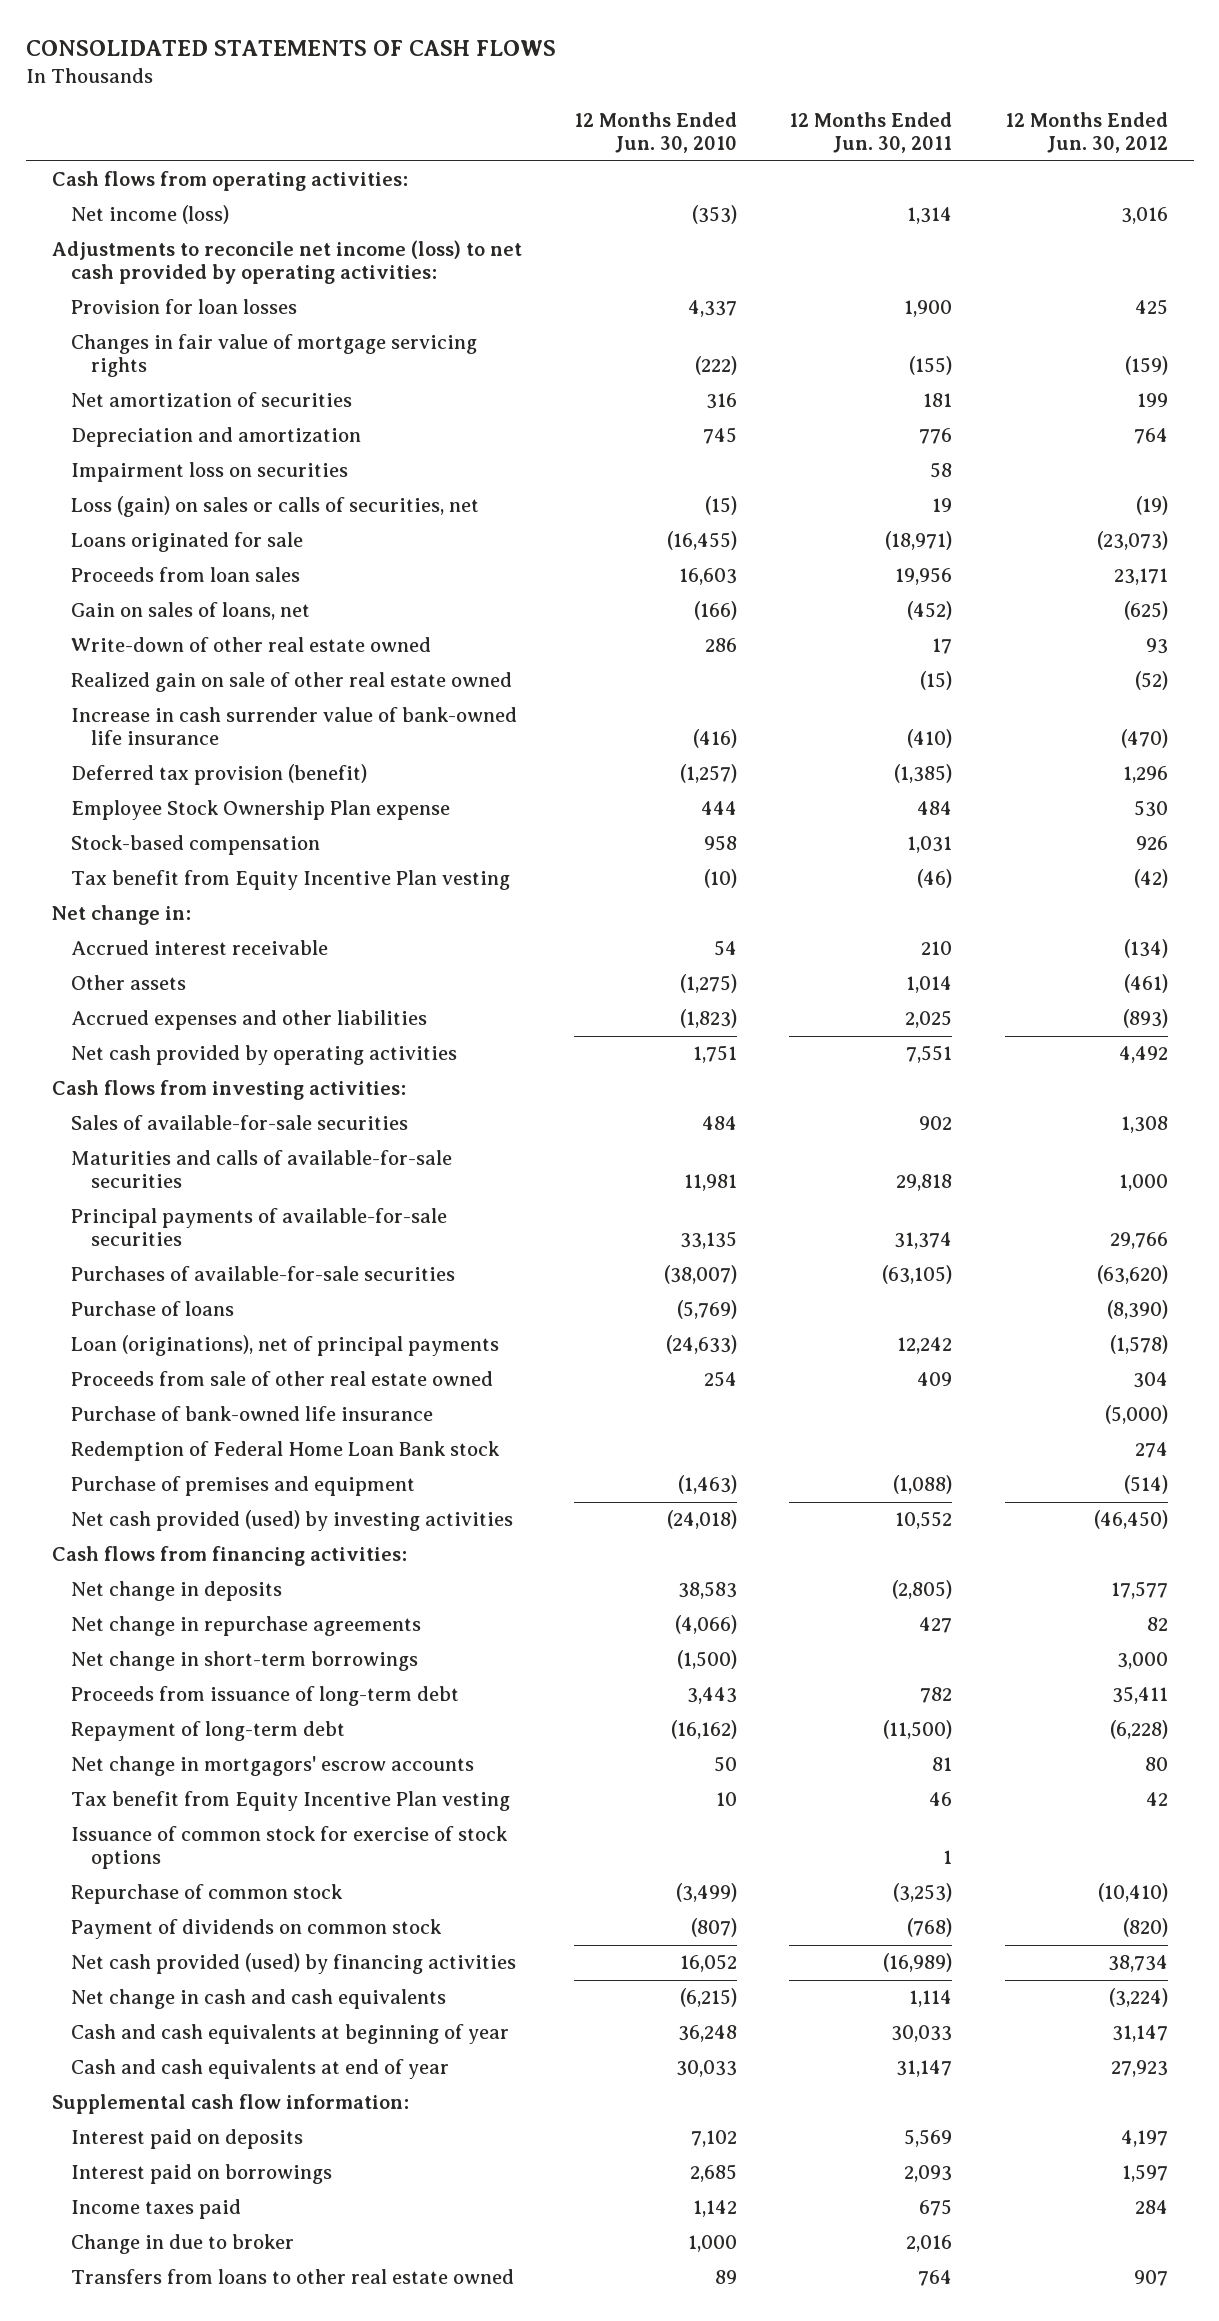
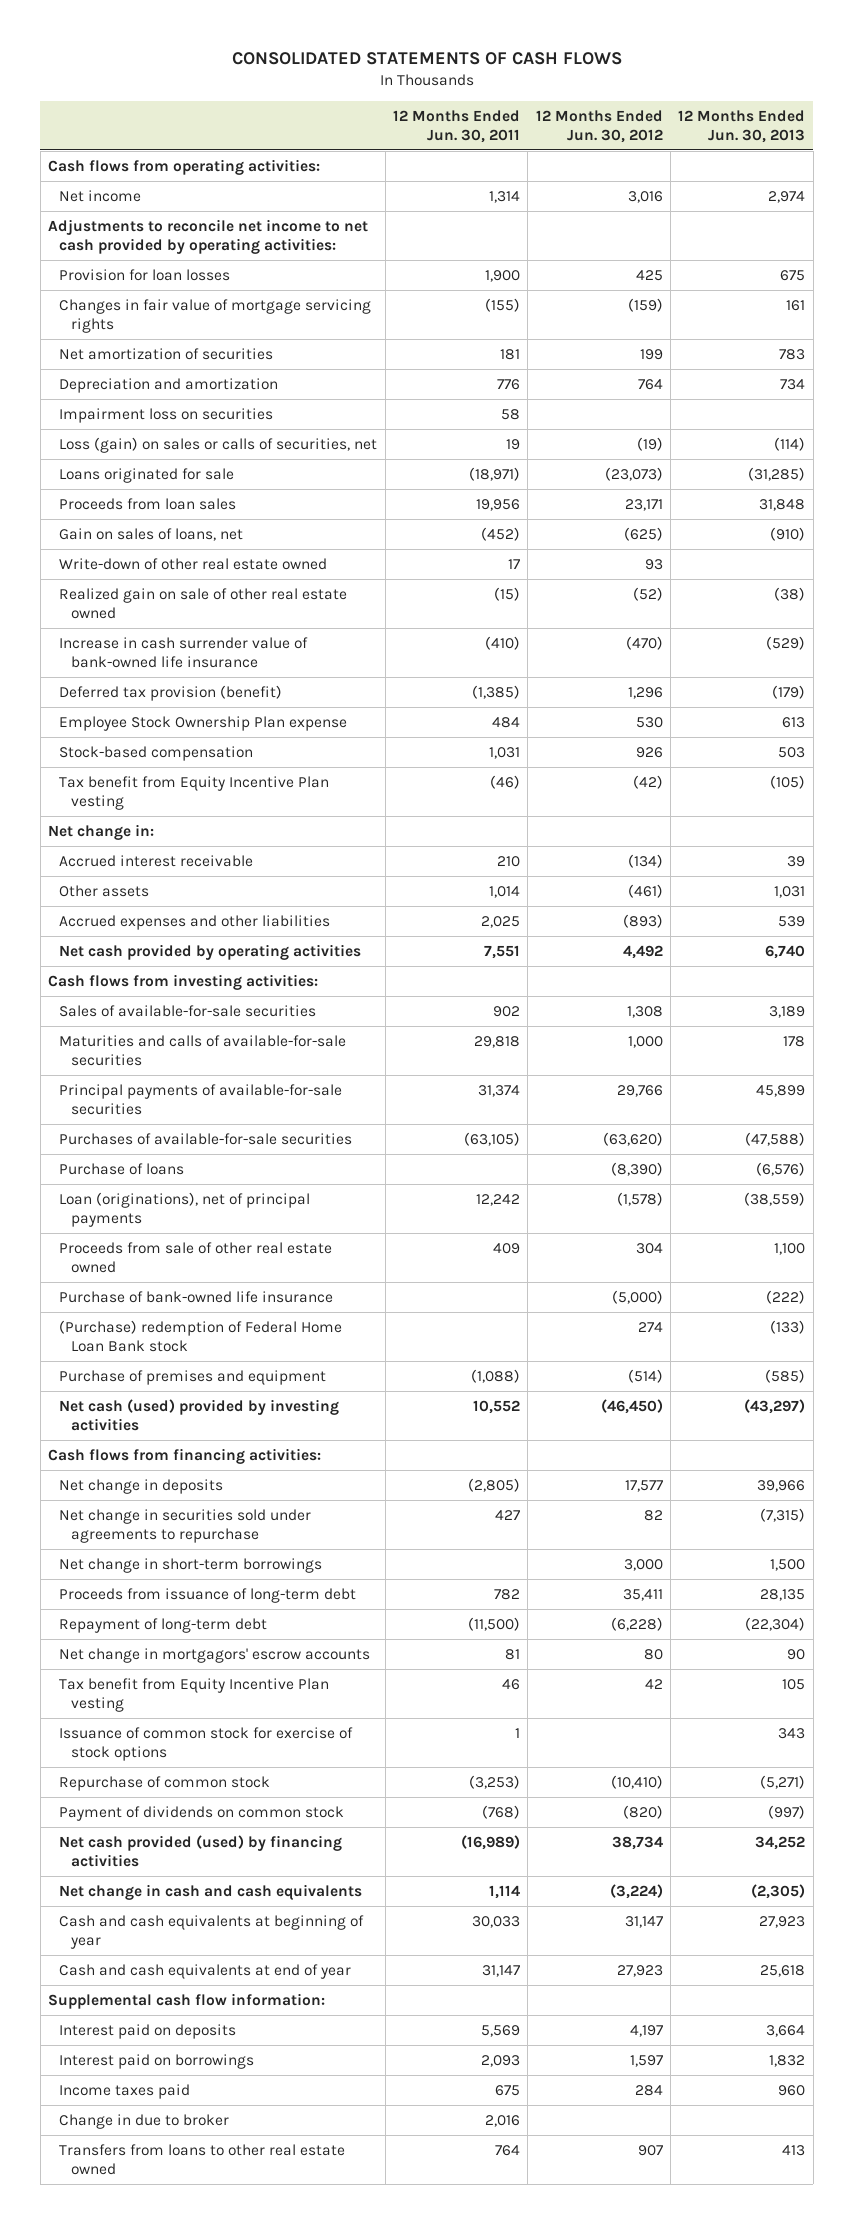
[573,111,737,154] 12 Months Ended Jun. 30, 2010 -> none
none -> [678,109,806,143] 12 Months Ended Jun. 30, 2013
[71,205,230,225] Net income (loss) -> [59,189,142,202] Net income
[51,240,522,285] Adjustments to reconcile net income (loss) to net cash provided by operating activities: -> [47,218,368,255] Adjustments to reconcile net income to net cash provided by operating activities:
[71,1441,501,1462] Redemption of Federal Home Loan Bank stock -> [59,1319,343,1353] (Purchase) redemption of Federal Home Loan Bank stock
[71,1510,514,1532] Net cash provided (used) by investing activities -> [59,1398,340,1432] Net cash (used) provided by investing activities
[71,1616,422,1637] Net change in repurchase agreements -> [59,1508,312,1544] Net change in securities sold under agreements to repurchase

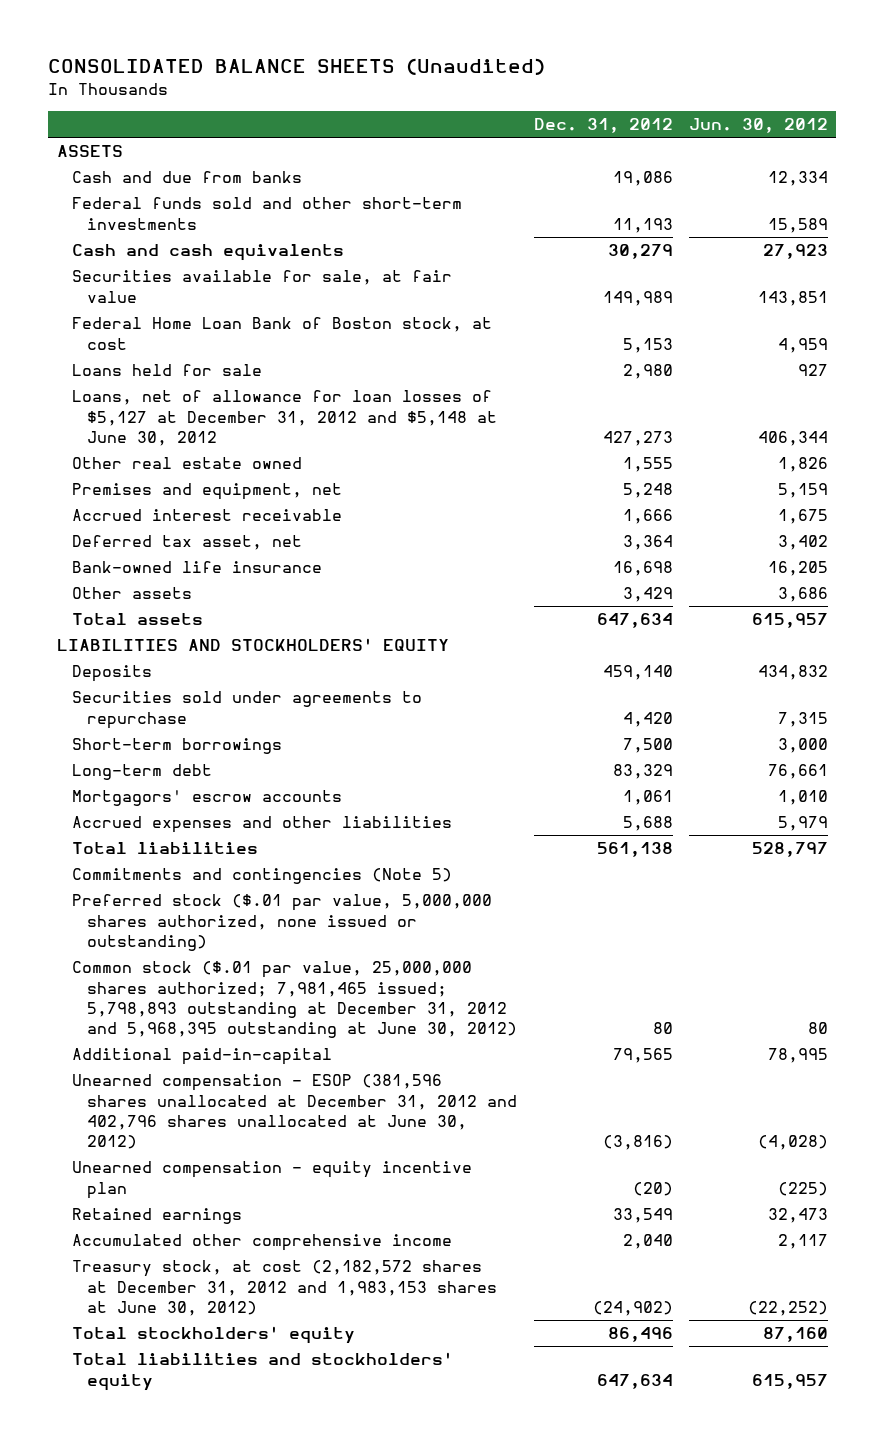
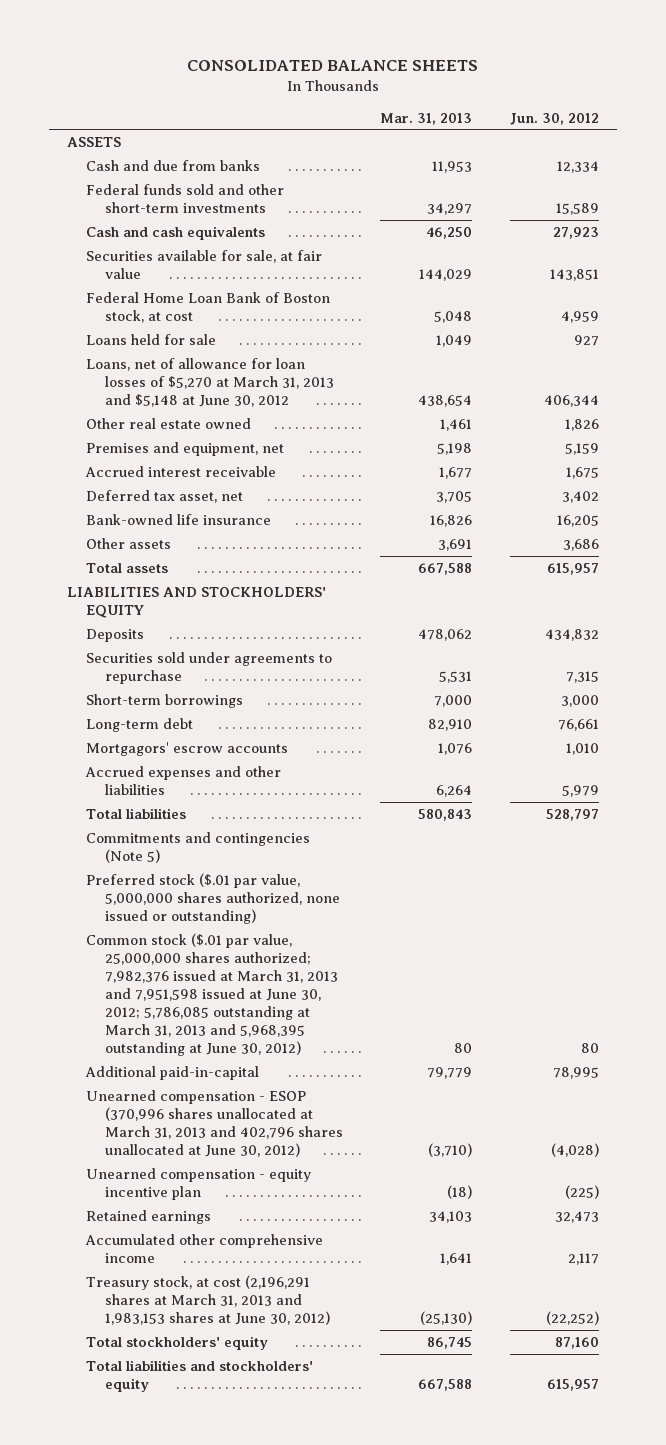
[48,58,546,76] CONSOLIDATED BALANCE SHEETS (Unaudited) -> [186,60,478,72] CONSOLIDATED BALANCE SHEETS
[533,118,673,134] Dec. 31, 2012 -> none
none -> [380,112,473,125] Mar. 31, 2013
[71,390,498,446] Loans, net of allowance for loan losses of $5,127 at December 31, 2012 and $5,148 at June 30, 2012 -> [86,357,334,407] Loans, net of allowance for loan losses of $5,270 at March 31, 2013 and $5,148 at June 30, 2012
[71,961,518,1039] Common stock ($.01 par value, 25,000,000 shares authorized; 7,981,465 issued; 5,798,893 outstanding at December 31, 2012 and 5,968,395 outstanding at June 30, 2012) -> [86,932,338,1056] Common stock ($.01 par value, 25,000,000 shares authorized; 7,982,376 issued at March 31, 2013 and 7,951,598 issued at June 30, 2012; 5,786,085 outstanding at March 31, 2013 and 5,968,395 outstanding at June 30, 2012)
[71,1074,518,1150] Unearned compensation - ESOP (381,596 shares unallocated at December 31, 2012 and 402,796 shares unallocated at June 30, 2012) -> [86,1089,343,1157] Unearned compensation - ESOP (370,996 shares unallocated at March 31, 2013 and 402,796 shares unallocated at June 30, 2012)
[71,1260,498,1316] Treasury stock, at cost (2,182,572 shares at December 31, 2012 and 1,983,153 shares at June 30, 2012) -> [86,1274,330,1325] Treasury stock, at cost (2,196,291 shares at March 31, 2013 and 1,983,153 shares at June 30, 2012)

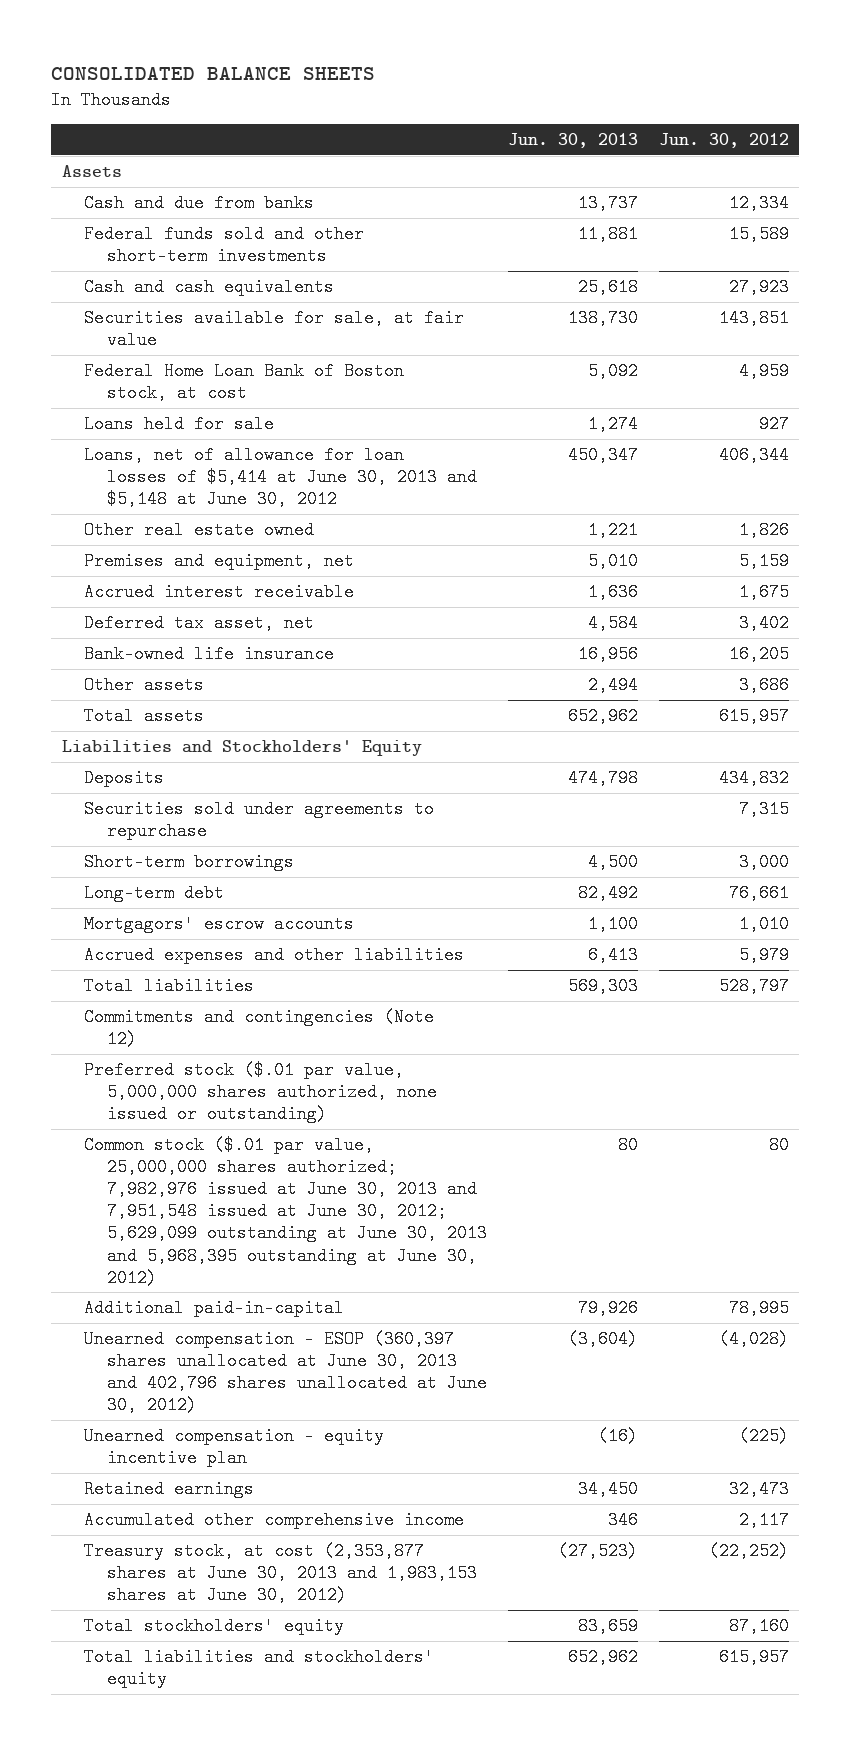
[380,112,473,125] Mar. 31, 2013 -> none
none -> [507,132,638,148] Jun. 30, 2013
[67,136,122,147] ASSETS -> [61,165,122,178] Assets
[86,357,334,407] Loans, net of allowance for loan losses of $5,270 at March 31, 2013 and $5,148 at June 30, 2012 -> [84,446,477,509] Loans, net of allowance for loan losses of $5,414 at June 30, 2013 and $5,148 at June 30, 2012
[67,586,327,618] LIABILITIES AND STOCKHOLDERS' EQUITY -> [61,740,422,757] Liabilities and Stockholders' Equity
[86,831,311,863] Commitments and contingencies (Note 5) -> [84,1008,435,1049] Commitments and contingencies (Note 12)
[86,932,338,1056] Common stock ($.01 par value, 25,000,000 shares authorized; 7,982,376 issued at March 31, 2013 and 7,951,598 issued at June 30, 2012; 5,786,085 outstanding at March 31, 2013 and 5,968,395 outstanding at June 30, 2012) -> [84,1136,487,1287] Common stock ($.01 par value, 25,000,000 shares authorized; 7,982,976 issued at June 30, 2013 and 7,951,548 issued at June 30, 2012; 5,629,099 outstanding at June 30, 2013 and 5,968,395 outstanding at June 30, 2012)
[86,1089,343,1157] Unearned compensation - ESOP (370,996 shares unallocated at March 31, 2013 and 402,796 shares unallocated at June 30, 2012) -> [84,1330,487,1415] Unearned compensation - ESOP (360,397 shares unallocated at June 30, 2013 and 402,796 shares unallocated at June 30, 2012)
[86,1274,330,1325] Treasury stock, at cost (2,196,291 shares at March 31, 2013 and 1,983,153 shares at June 30, 2012) -> [84,1542,477,1605] Treasury stock, at cost (2,353,877 shares at June 30, 2013 and 1,983,153 shares at June 30, 2012)

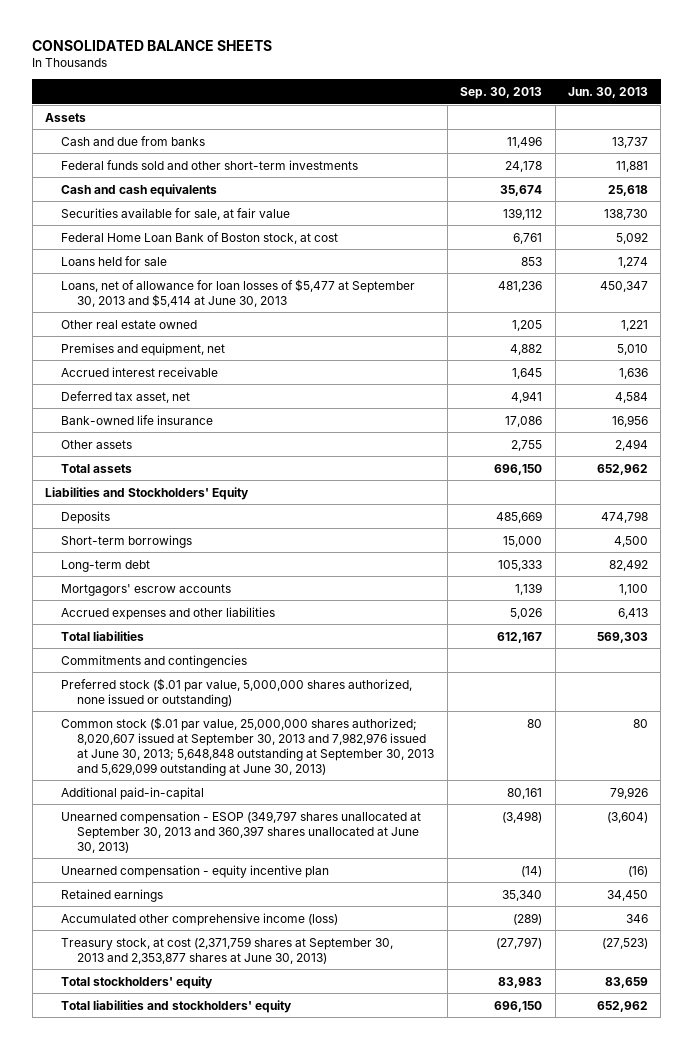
[658,132,789,148] Jun. 30, 2012 -> none
none -> [460,87,543,100] Sep. 30, 2013
[84,446,477,509] Loans, net of allowance for loan losses of $5,414 at June 30, 2013 and $5,148 at June 30, 2012 -> [61,278,416,307] Loans, net of allowance for loan losses of $5,477 at September 30, 2013 and $5,414 at June 30, 2013
[84,800,435,841] Securities sold under agreements to repurchase -> none
[84,1008,435,1049] Commitments and contingencies (Note 12) -> [61,654,248,668] Commitments and contingencies
[84,1136,487,1287] Common stock ($.01 par value, 25,000,000 shares authorized; 7,982,976 issued at June 30, 2013 and 7,951,548 issued at June 30, 2012; 5,629,099 outstanding at June 30, 2013 and 5,968,395 outstanding at June 30, 2012) -> [61,716,435,776] Common stock ($.01 par value, 25,000,000 shares authorized; 8,020,607 issued at September 30, 2013 and 7,982,976 issued at June 30, 2013; 5,648,848 outstanding at September 30, 2013 and 5,629,099 outstanding at June 30, 2013)
[84,1330,487,1415] Unearned compensation - ESOP (360,397 shares unallocated at June 30, 2013 and 402,796 shares unallocated at June 30, 2012) -> [61,810,422,853] Unearned compensation - ESOP (349,797 shares unallocated at September 30, 2013 and 360,397 shares unallocated at June 30, 2013)
[84,1511,465,1530] Accumulated other comprehensive income -> [61,912,339,926] Accumulated other comprehensive income (loss)
[84,1542,477,1605] Treasury stock, at cost (2,353,877 shares at June 30, 2013 and 1,983,153 shares at June 30, 2012) -> [61,936,394,964] Treasury stock, at cost (2,371,759 shares at September 30, 2013 and 2,353,877 shares at June 30, 2013)

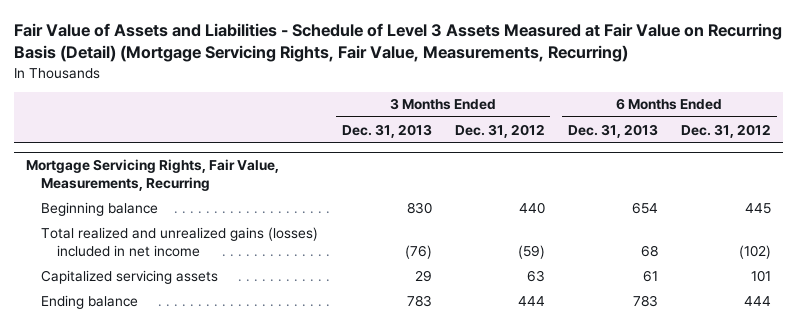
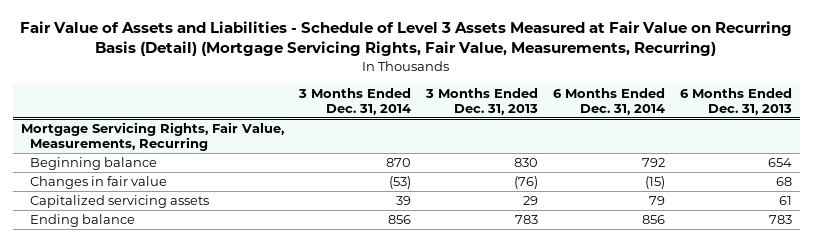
[454,123,545,138] Dec. 31, 2012 -> none
[680,123,771,138] Dec. 31, 2012 -> none
none -> [297,87,411,115] 3 Months Ended Dec. 31, 2014
none -> [553,87,666,115] 6 Months Ended Dec. 31, 2014
[41,226,319,257] Total realized and unrealized gains (losses) included in net income -> [30,176,168,190] Changes in fair value

